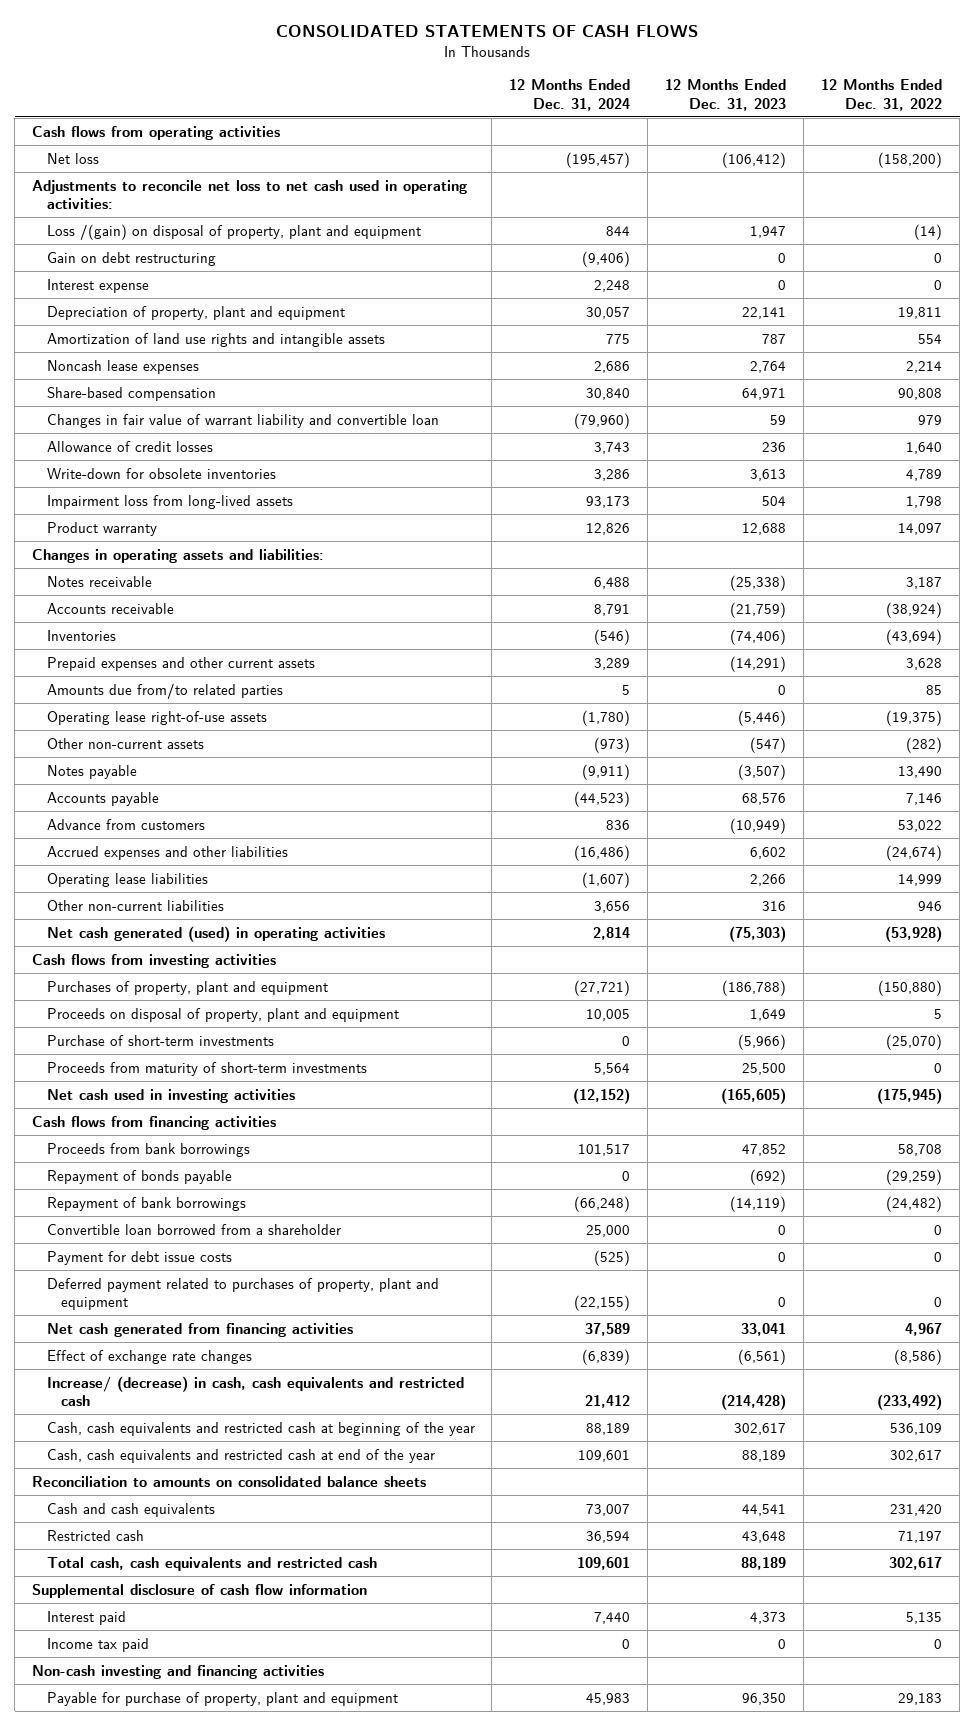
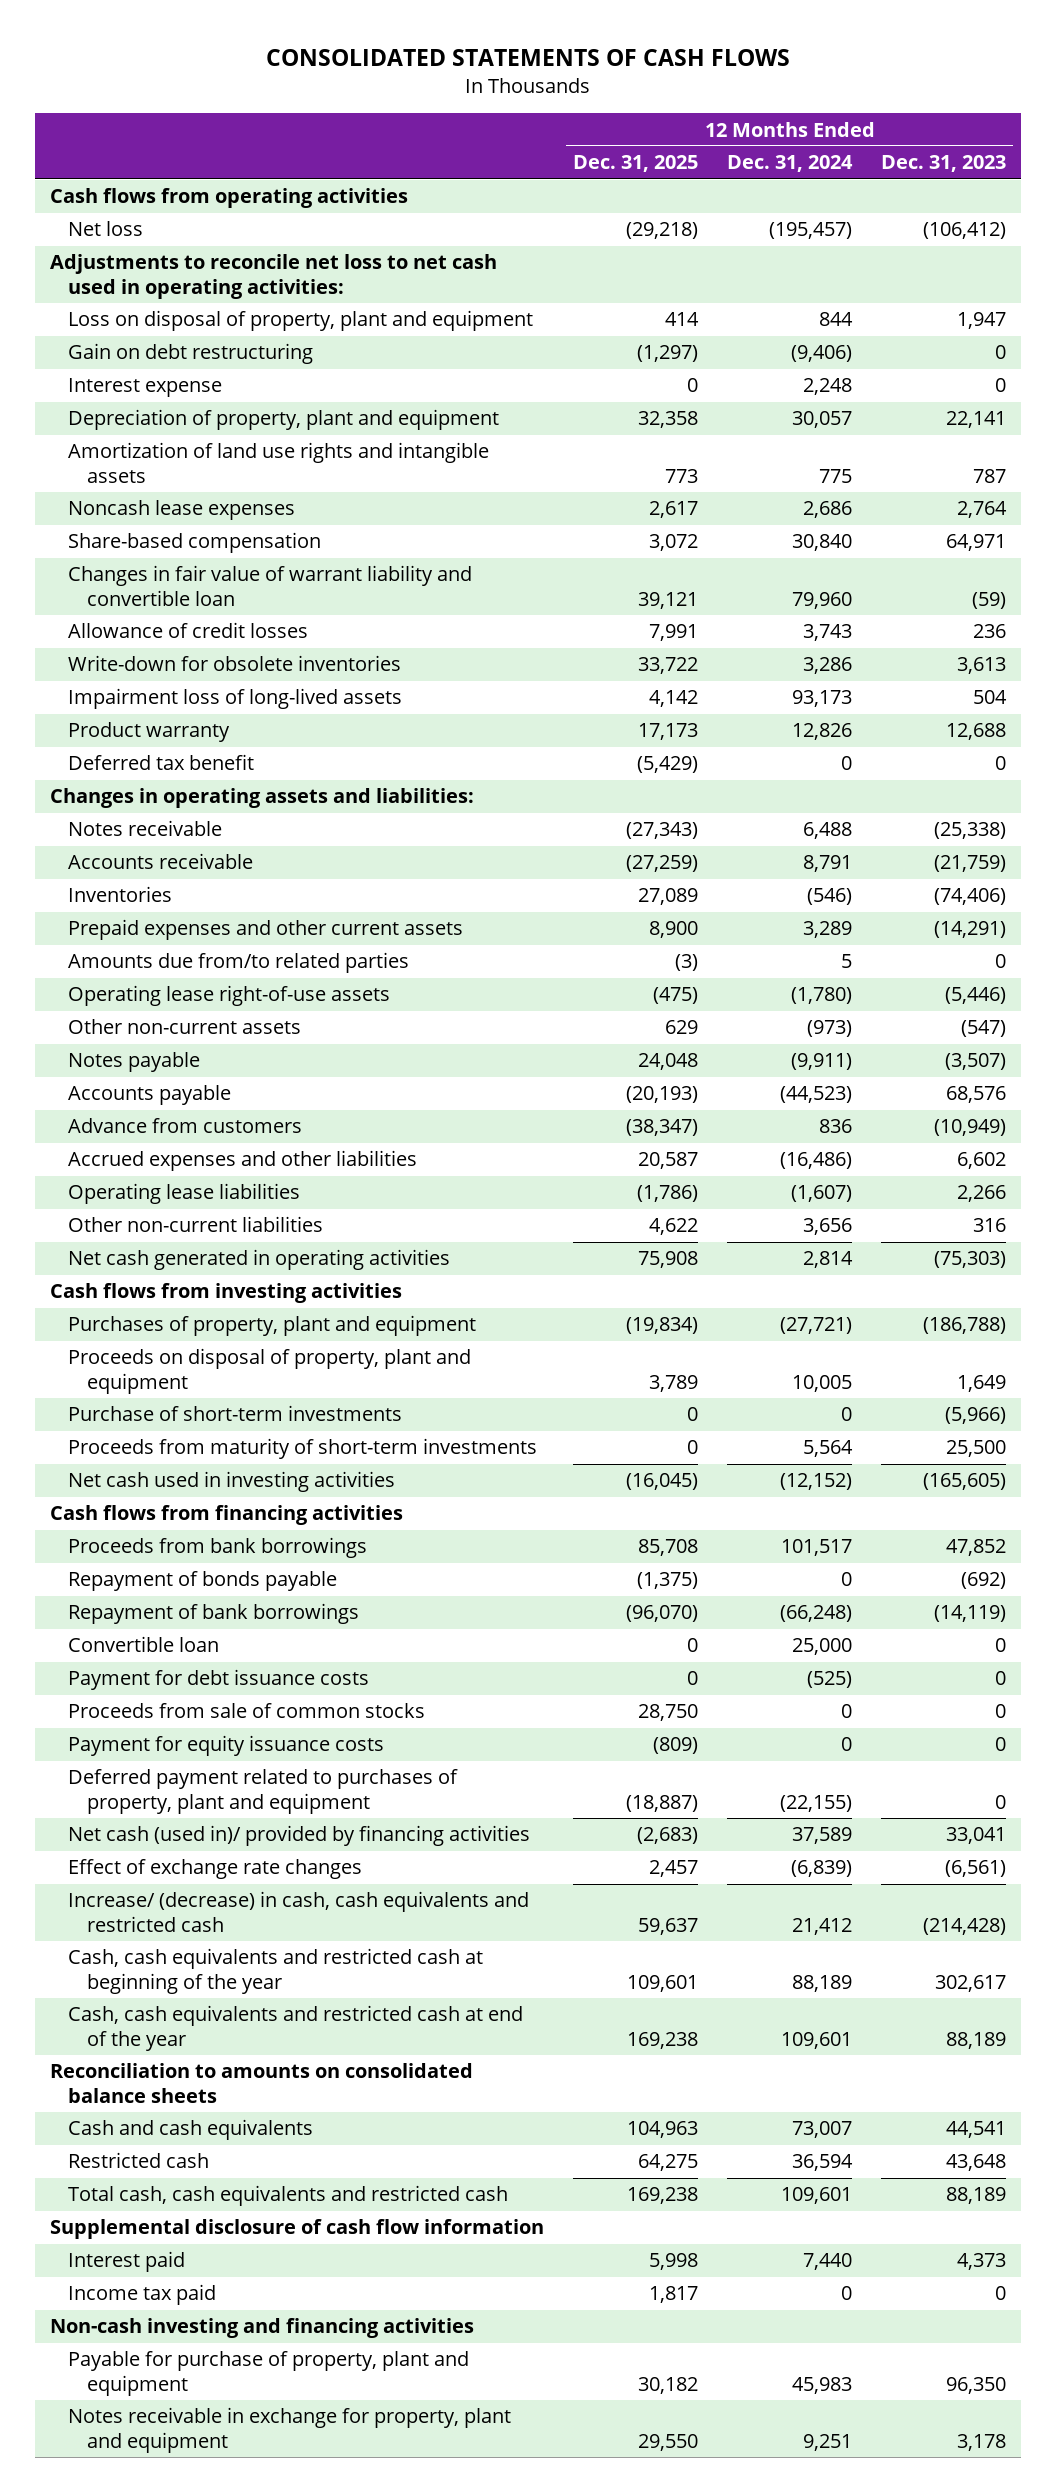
[821,79,943,111] 12 Months Ended Dec. 31, 2022 -> none
none -> [572,155,698,173] Dec. 31, 2025
[46,223,421,240] Loss /(gain) on disposal of property, plant and equipment -> [68,310,534,332] Loss on disposal of property, plant and equipment
[574,412,631,429] (79,960) -> [792,592,853,610] 79,960
[770,414,787,425] 59 -> [972,592,1007,610] (59)
[46,494,293,509] Impairment loss from long-lived assets -> [68,688,403,710] Impairment loss of long-lived assets
none -> [68,754,255,771] Deferred tax benefit
[46,925,385,942] Net cash generated (used) in operating activities -> [68,1249,451,1271] Net cash generated in operating activities
[46,1223,341,1235] Convertible loan borrowed from a shareholder -> [68,1636,220,1653] Convertible loan
[46,1250,232,1265] Payment for debt issue costs -> [68,1669,370,1691] Payment for debt issuance costs
none -> [68,1703,426,1719] Proceeds from sale of common stocks
none -> [68,1735,385,1757] Payment for equity issuance costs
[46,1322,353,1337] Net cash generated from financing activities -> [68,1825,531,1847] Net cash (used in)/ provided by financing activities
none -> [68,2407,512,2454] Notes receivable in exchange for property, plant and equipment

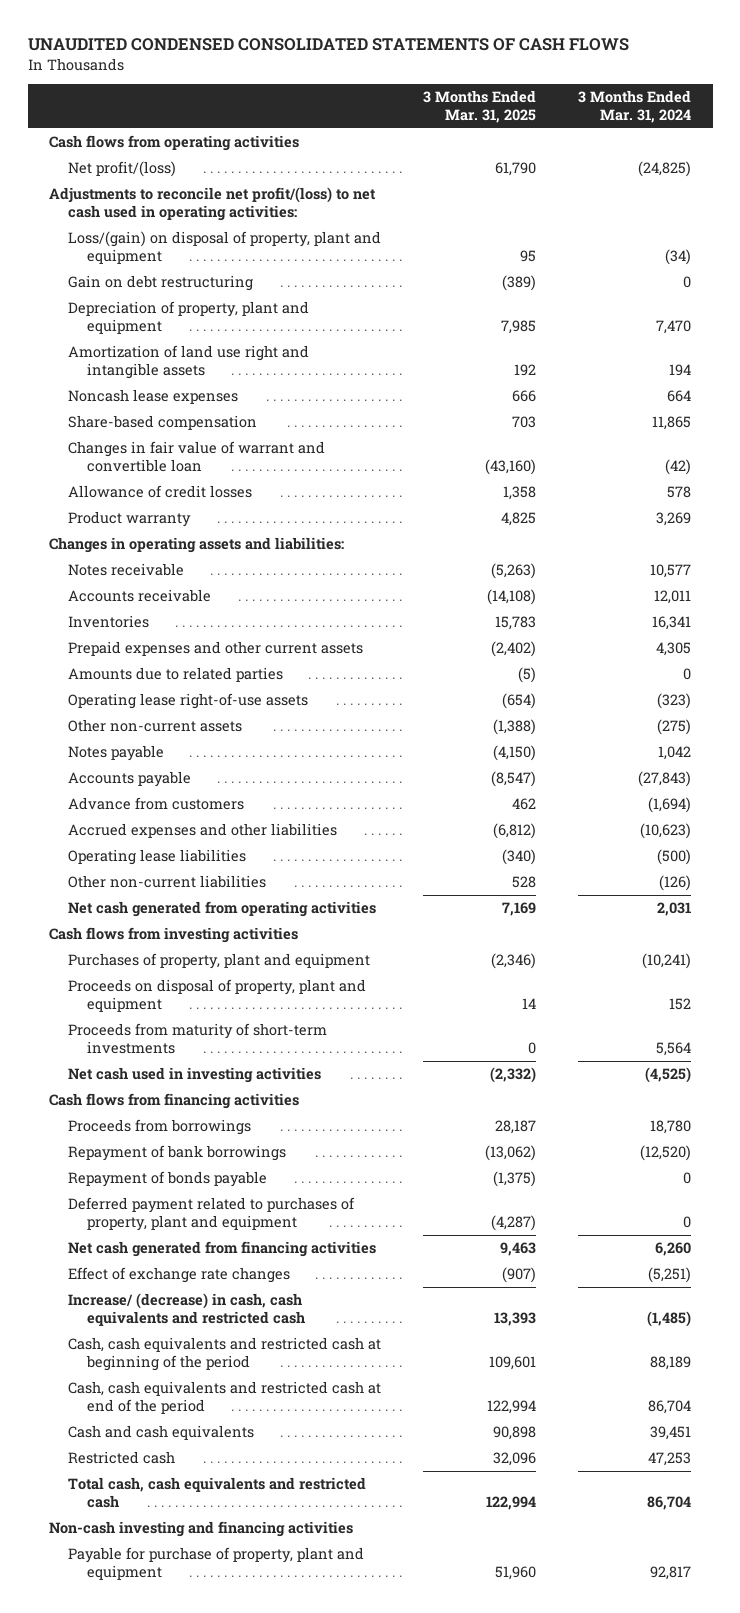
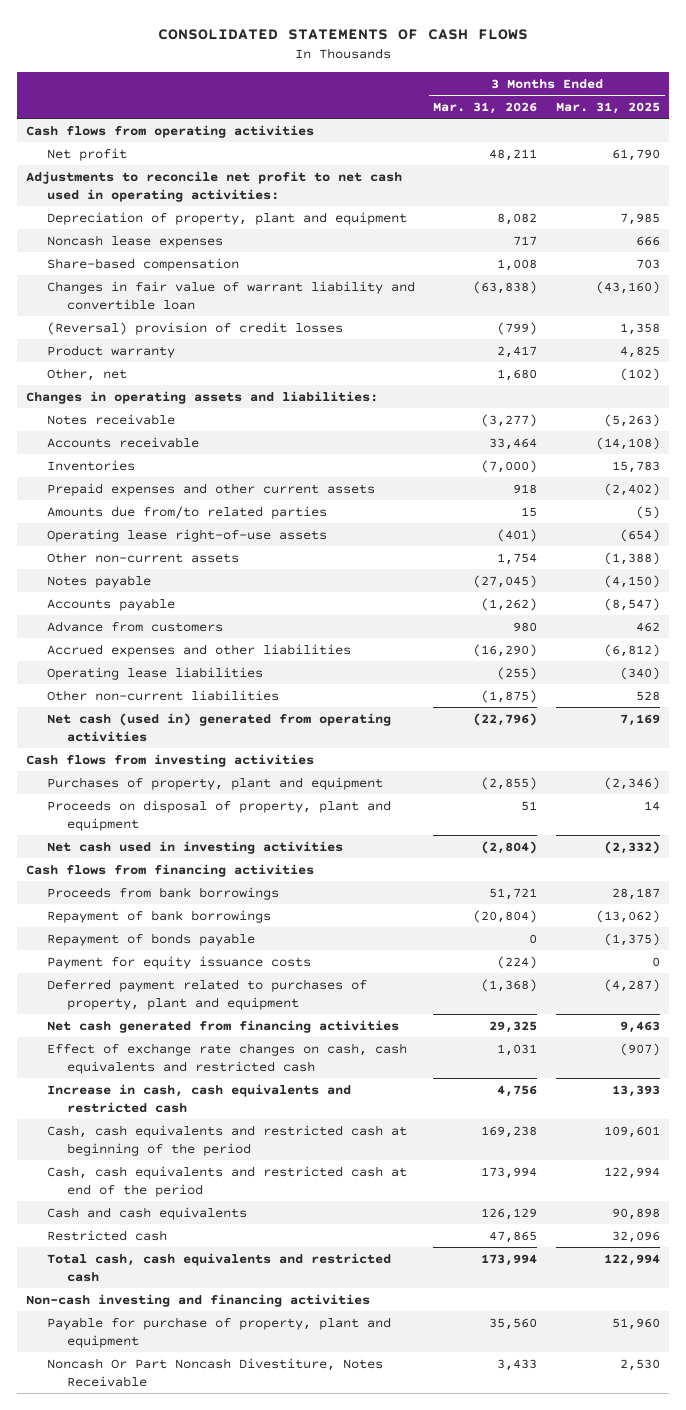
[27,38,629,52] UNAUDITED CONDENSED CONSOLIDATED STATEMENTS OF CASH FLOWS -> [158,29,529,41] CONSOLIDATED STATEMENTS OF CASH FLOWS
[578,90,692,124] 3 Months Ended Mar. 31, 2024 -> none
none -> [433,102,538,115] Mar. 31, 2026
[68,231,382,264] Loss/(gain) on disposal of property, plant and equipment -> none
[68,275,254,292] Gain on debt restructuring -> none
[68,161,177,178] Net profit/(loss) -> [46,147,127,161] Net profit
[48,187,376,221] Adjustments to reconcile net profit/(loss) to net cash used in operating activities: -> [26,170,403,202] Adjustments to reconcile net profit to net cash used in operating activities:
[68,345,310,379] Amortization of land use right and intangible assets -> none
[68,441,326,472] Changes in fair value of warrant and convertible loan -> [46,280,415,310] Changes in fair value of warrant liability and convertible loan
[68,485,253,499] Allowance of credit losses -> [46,321,343,335] (Reversal) provision of credit losses
none -> [46,367,127,381] Other, net
[68,667,284,683] Amounts due to related parties -> [46,505,327,519] Amounts due from/to related parties
[68,901,377,918] Net cash generated from operating activities -> [46,712,391,742] Net cash (used in) generated from operating activities
[68,1023,328,1054] Proceeds from maturity of short-term investments -> none
[68,1119,252,1136] Proceeds from borrowings -> [46,886,279,900] Proceeds from bank borrowings
none -> [46,955,311,969] Payment for equity issuance costs
[68,1267,291,1284] Effect of exchange rate changes -> [46,1042,407,1074] Effect of exchange rate changes on cash, cash equivalents and restricted cash
[68,1293,306,1326] Increase/ (decrease) in cash, cash equivalents and restricted cash -> [46,1083,351,1113] Increase in cash, cash equivalents and restricted cash
none -> [46,1357,383,1387] Noncash Or Part Noncash Divestiture, Notes Receivable

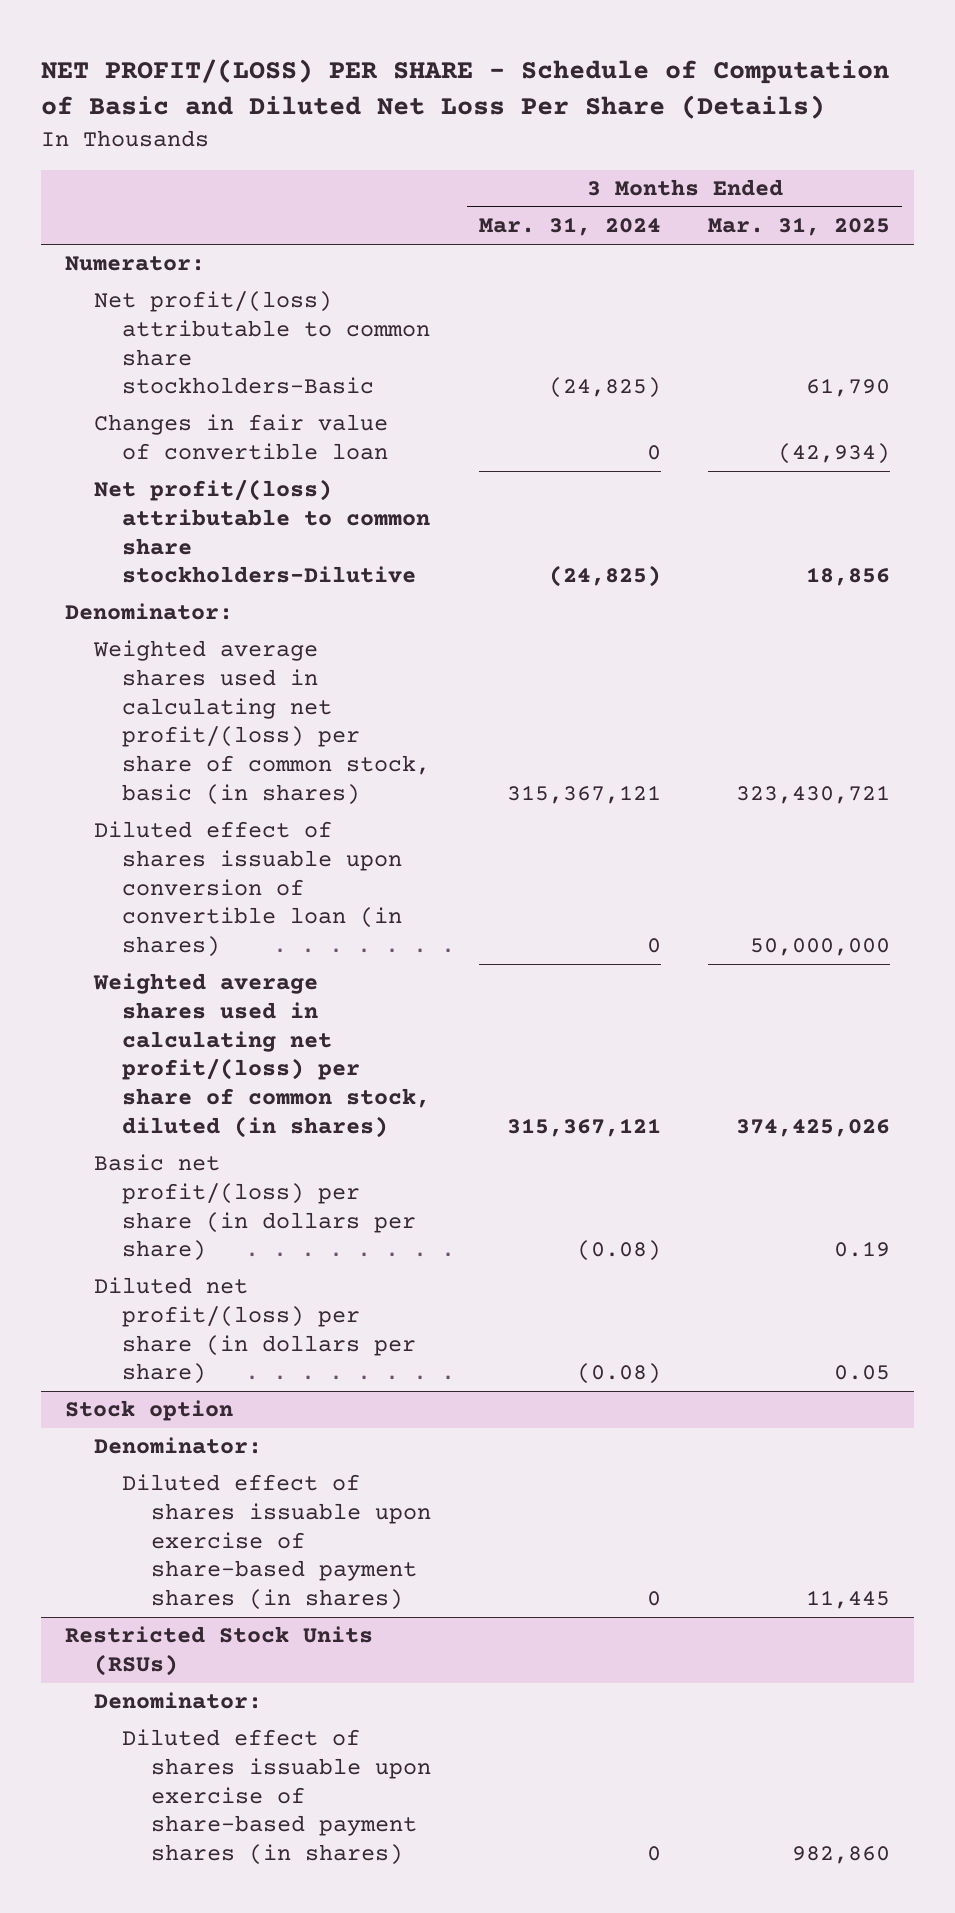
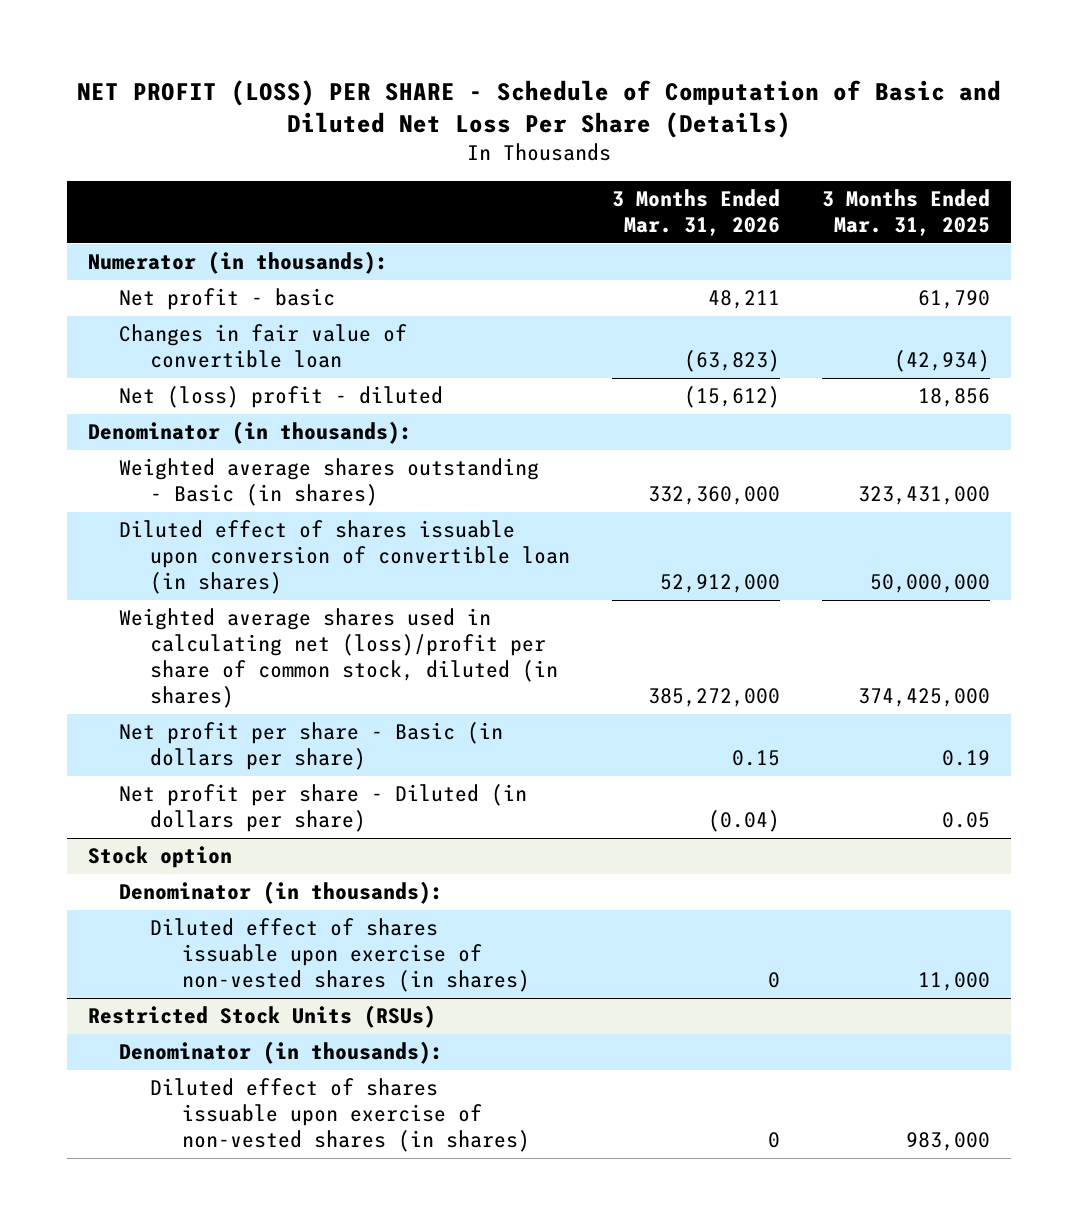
[40,58,889,120] NET PROFIT/(LOSS) PER SHARE - Schedule of Computation of Basic and Diluted Net Loss Per Share (Details) -> [77,79,1002,138] NET PROFIT (LOSS) PER SHARE - Schedule of Computation of Basic and Diluted Net Loss Per Share (Details)
[478,217,661,237] Mar. 31, 2024 -> none
none -> [612,189,781,237] 3 Months Ended Mar. 31, 2026
[64,256,205,272] Numerator: -> [88,251,389,275] Numerator (in thousands):
[93,291,431,395] Net profit/(loss) attributable to common share stockholders-Basic -> [119,288,336,311] Net profit - basic
[93,479,431,584] Net profit/(loss) attributable to common share stockholders-Dilutive -> [119,386,444,409] Net (loss) profit - diluted
[64,603,233,621] Denominator: -> [88,421,413,445] Denominator (in thousands):
[92,640,431,805] Weighted average shares used in calculating net profit/(loss) per share of common stock, basic (in shares) -> [119,458,540,507] Weighted average shares outstanding - Basic (in shares)
[736,784,891,804] 323,430,721 -> [857,486,990,506] 323,431,000
[92,973,431,1138] Weighted average shares used in calculating net profit/(loss) per share of common stock, diluted (in shares) -> [119,608,559,708] Weighted average shares used in calculating net (loss)/profit per share of common stock, diluted (in shares)
[736,1118,891,1137] 374,425,026 -> [857,687,990,707] 374,425,000
[93,1154,417,1262] Basic net profit/(loss) per share (in dollars per share) -> [119,722,504,771] Net profit per share - Basic (in dollars per share)
[93,1277,417,1385] Diluted net profit/(loss) per share (in dollars per share) -> [119,784,528,833] Net profit per share - Diluted (in dollars per share)
[93,1437,262,1455] Denominator: -> [119,881,444,905] Denominator (in thousands):
[122,1474,431,1611] Diluted effect of shares issuable upon exercise of share-based payment shares (in shares) -> [150,918,530,993] Diluted effect of shares issuable upon exercise of non-vested shares (in shares)
[806,1590,891,1610] 11,445 -> [917,972,990,992] 11,000
[93,1692,262,1710] Denominator: -> [119,1041,444,1065] Denominator (in thousands):
[122,1729,431,1866] Diluted effect of shares issuable upon exercise of share-based payment shares (in shares) -> [150,1078,530,1153] Diluted effect of shares issuable upon exercise of non-vested shares (in shares)
[792,1846,891,1865] 982,860 -> [905,1132,990,1152] 983,000

